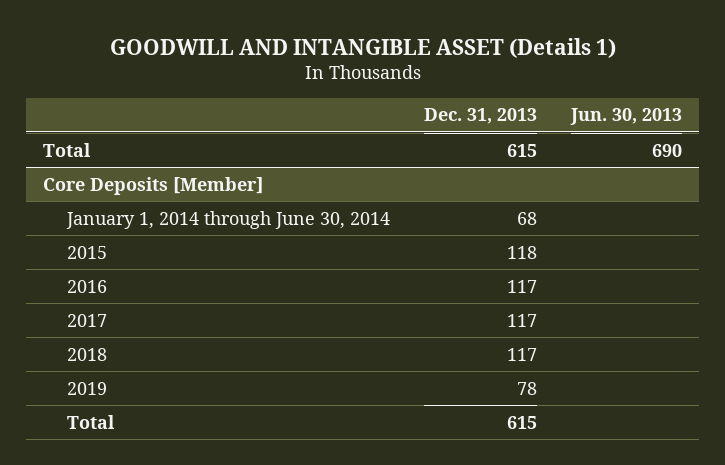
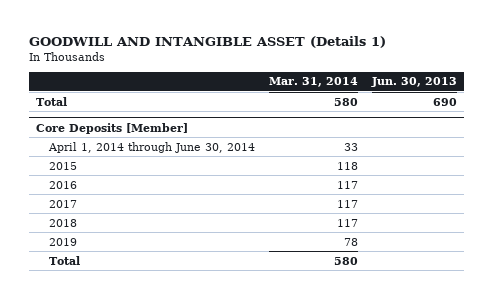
[424,108,538,125] Dec. 31, 2013 -> none
none -> [268,77,358,88] Mar. 31, 2014
[66,210,391,229] January 1, 2014 through June 30, 2014 -> [47,141,255,153] April 1, 2014 through June 30, 2014

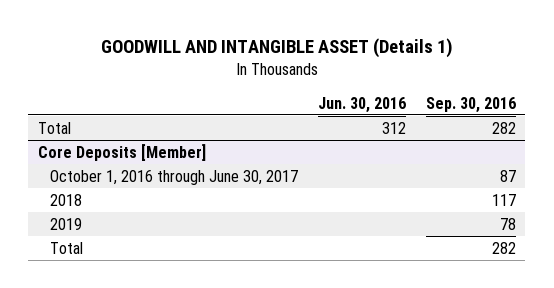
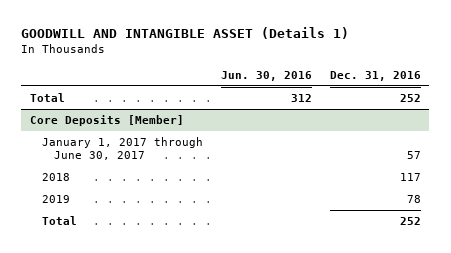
[425,96,516,113] Sep. 30, 2016 -> none
none -> [329,71,421,82] Dec. 31, 2016
[49,169,298,185] October 1, 2016 through June 30, 2017 -> [42,136,204,160] January 1, 2017 through June 30, 2017

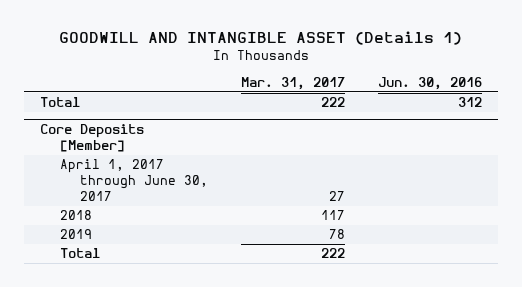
[329,71,421,82] Dec. 31, 2016 -> none
none -> [240,76,345,90] Mar. 31, 2017
[42,136,204,160] January 1, 2017 through June 30, 2017 -> [60,159,208,201] April 1, 2017 through June 30, 2017

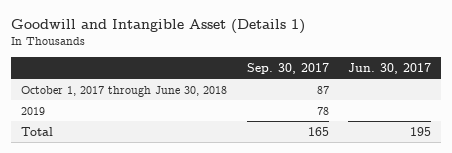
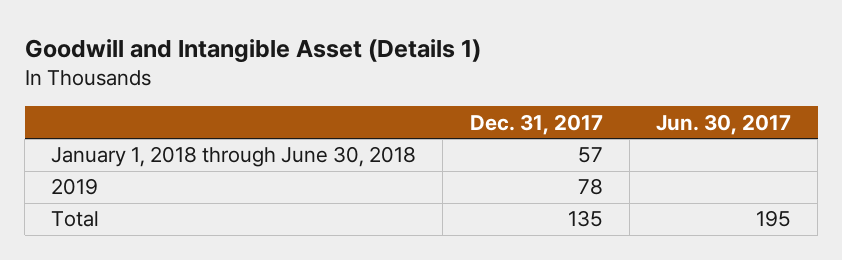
[246,62,329,74] Sep. 30, 2017 -> none
none -> [469,113,603,135] Dec. 31, 2017
[20,85,227,97] October 1, 2017 through June 30, 2018 -> [51,146,417,168] January 1, 2018 through June 30, 2018

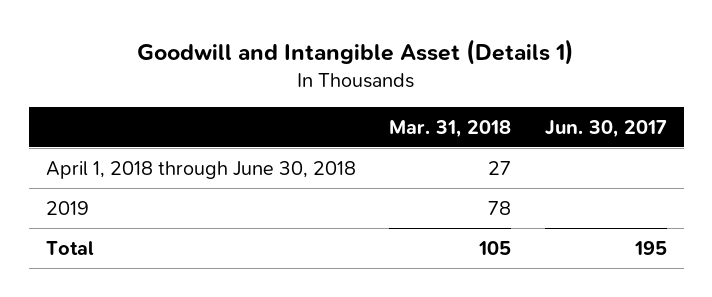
[469,113,603,135] Dec. 31, 2017 -> none
none -> [389,119,512,138] Mar. 31, 2018
[51,146,417,168] January 1, 2018 through June 30, 2018 -> [45,160,356,179] April 1, 2018 through June 30, 2018

